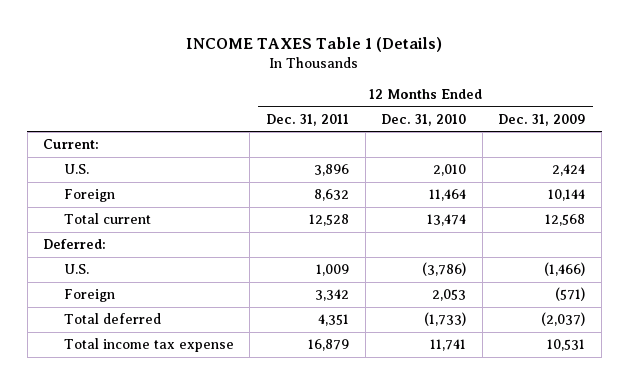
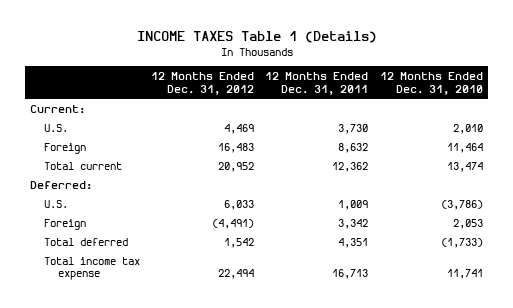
[498,113,586,126] Dec. 31, 2009 -> none
none -> [151,72,255,95] 12 Months Ended Dec. 31, 2012
[313,164,349,177] 3,896 -> [338,123,369,134] 3,730
[308,214,349,227] 12,528 -> [332,161,369,172] 12,362
[307,339,349,352] 16,879 -> [332,269,369,280] 16,713

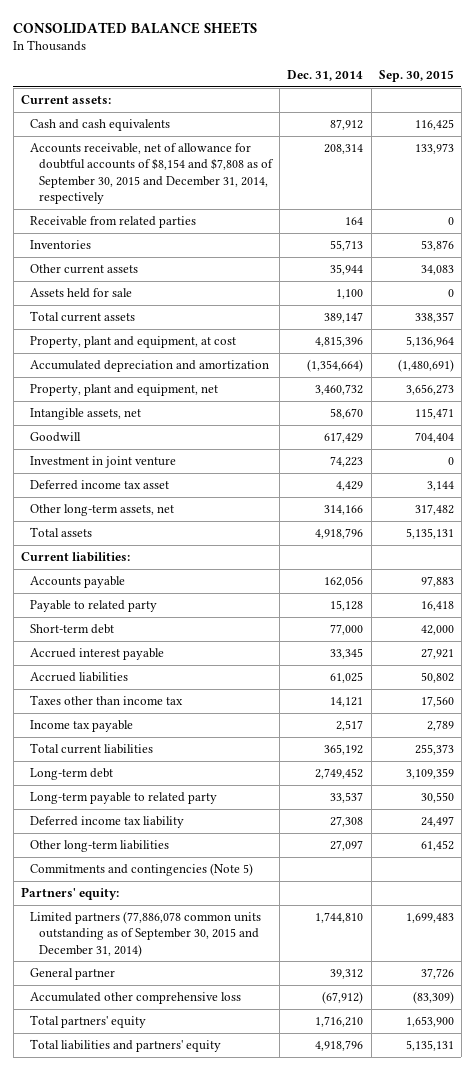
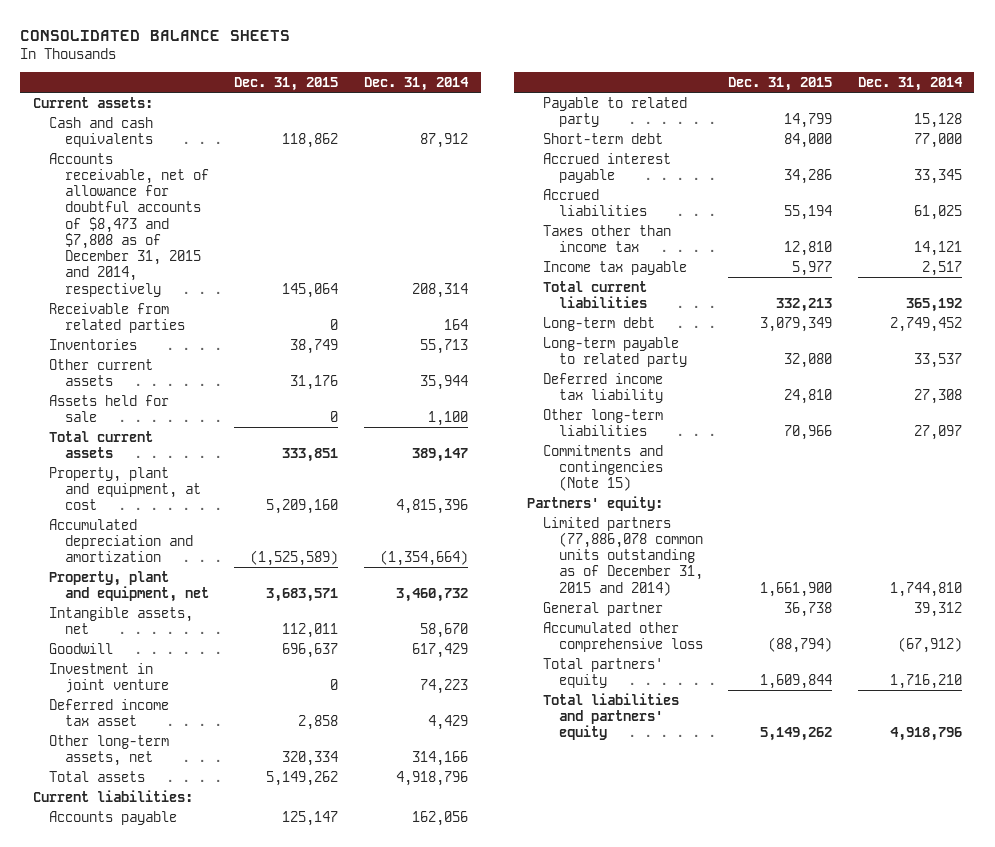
[378,70,454,83] Sep. 30, 2015 -> none
none -> [234,76,339,91] Dec. 31, 2015
[30,142,275,204] Accounts receivable, net of allowance for doubtful accounts of $8,154 and $7,808 as of September 30, 2015 and December 31, 2014, respectively -> [48,152,209,297] Accounts receivable, net of allowance for doubtful accounts of $8,473 and $7,808 as of December 31, 2015 and 2014, respectively
[30,862,254,876] Commitments and contingencies (Note 5) -> [542,444,663,492] Commitments and contingencies (Note 15)
[30,910,262,957] Limited partners (77,886,078 common units outstanding as of September 30, 2015 and December 31, 2014) -> [542,516,703,596] Limited partners (77,886,078 common units outstanding as of December 31, 2015 and 2014)

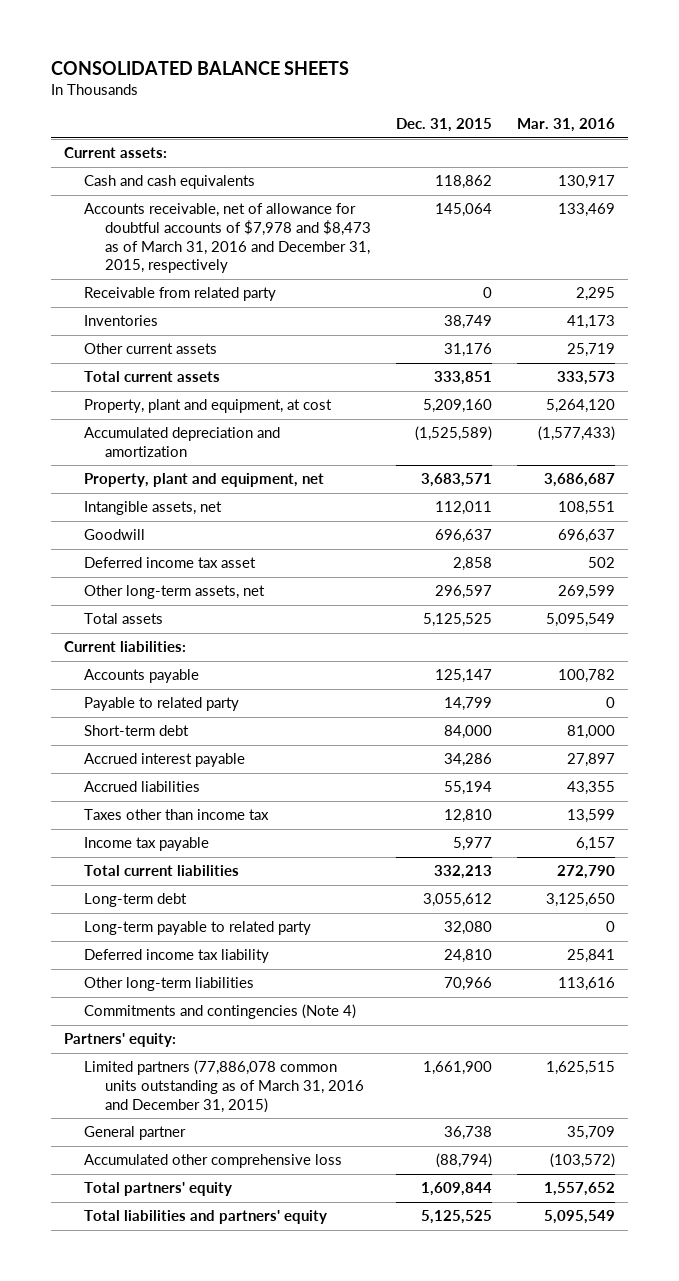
[363,76,469,91] Dec. 31, 2014 -> none
none -> [517,118,616,133] Mar. 31, 2016
[48,152,209,297] Accounts receivable, net of allowance for doubtful accounts of $8,473 and $7,808 as of December 31, 2015 and 2014, respectively -> [84,203,371,274] Accounts receivable, net of allowance for doubtful accounts of $7,978 and $8,473 as of March 31, 2016 and December 31, 2015, respectively
[48,302,185,333] Receivable from related parties -> [84,287,277,302] Receivable from related party
[48,394,169,422] Assets held for sale -> none
[48,662,169,693] Investment in joint venture -> none
[282,750,339,766] 320,334 -> [434,585,492,600] 296,597
[266,770,339,786] 5,149,262 -> [422,613,492,628] 5,125,525
[760,316,833,332] 3,079,349 -> [422,893,492,908] 3,055,612
[542,444,663,492] Commitments and contingencies (Note 15) -> [84,1004,357,1020] Commitments and contingencies (Note 4)
[542,516,703,596] Limited partners (77,886,078 common units outstanding as of December 31, 2015 and 2014) -> [84,1060,364,1113] Limited partners (77,886,078 common units outstanding as of March 31, 2016 and December 31, 2015)
[760,727,833,742] 5,149,262 -> [420,1210,492,1225] 5,125,525

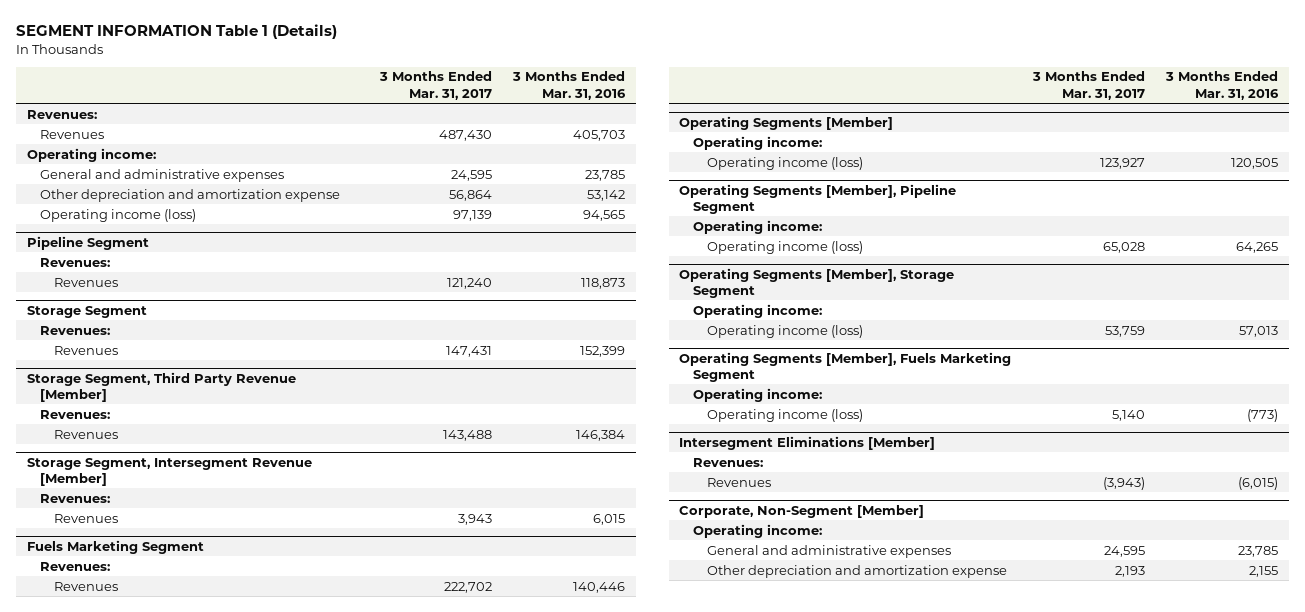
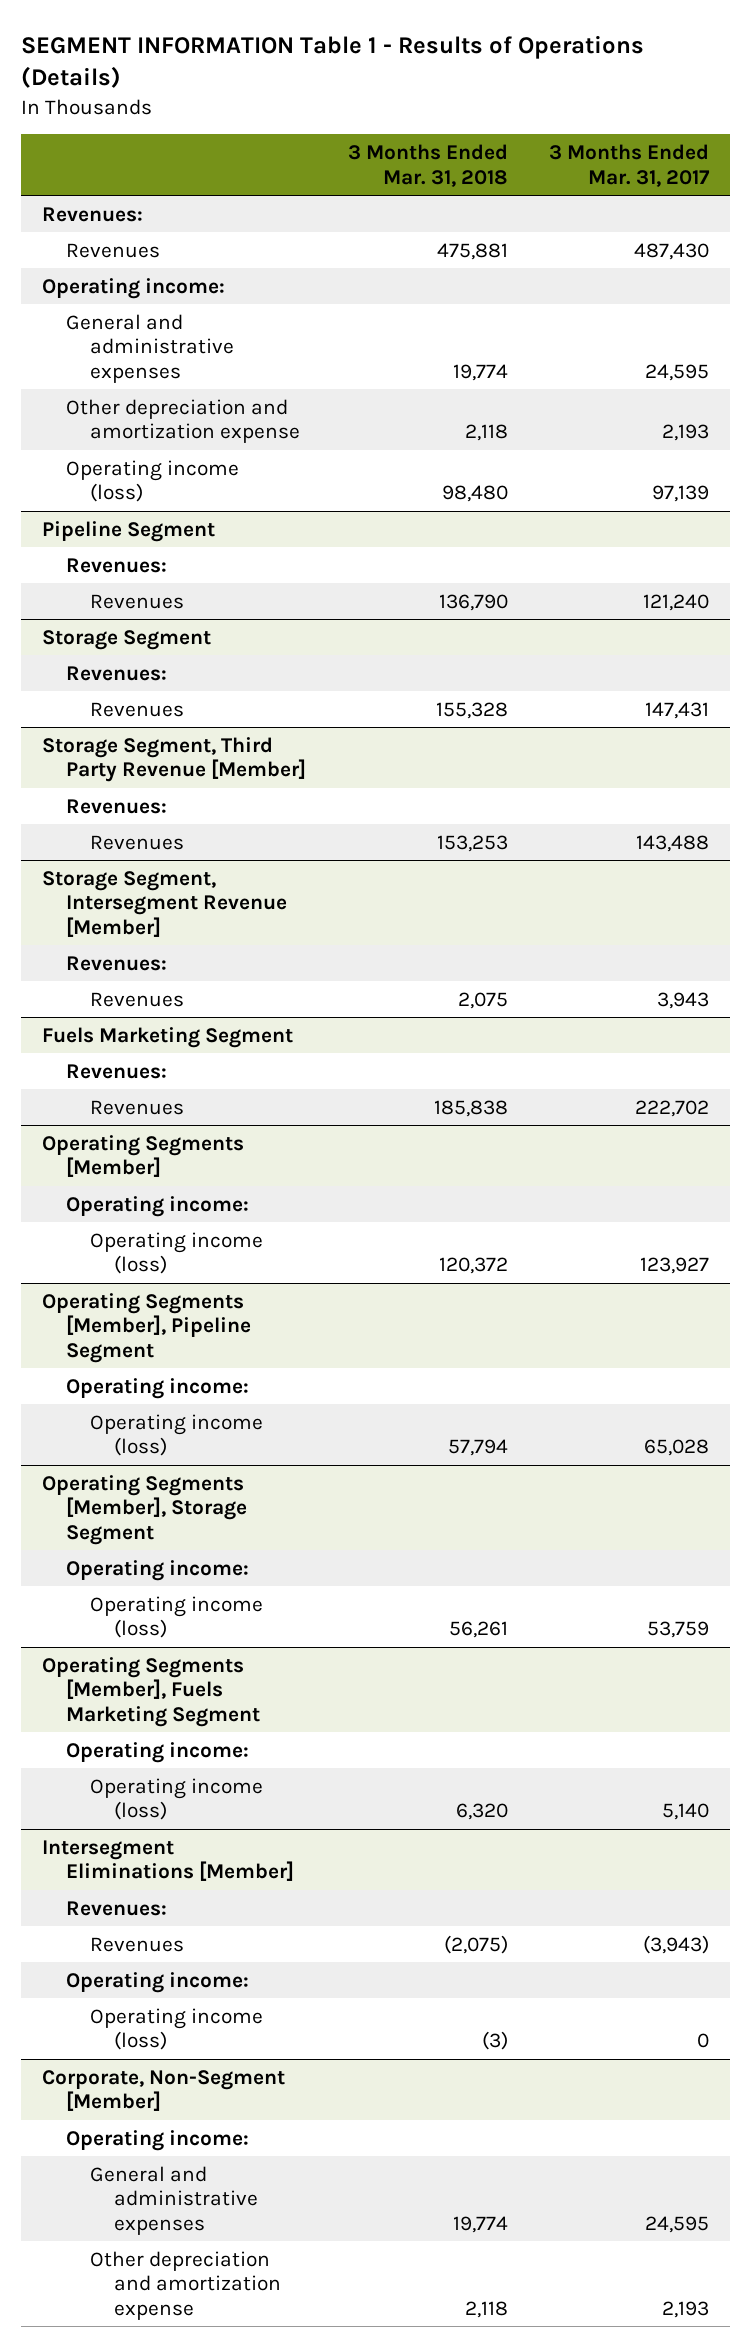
[15,24,337,40] SEGMENT INFORMATION Table 1 (Details) -> [20,35,644,89] SEGMENT INFORMATION Table 1 - Results of Operations (Details)
[512,71,627,100] 3 Months Ended Mar. 31, 2016 -> none
none -> [347,144,508,187] 3 Months Ended Mar. 31, 2018
[448,189,492,201] 56,864 -> [662,424,710,442] 2,193
none -> [65,1971,249,1993] Operating income:
none -> [89,2007,263,2051] Operating income (loss)

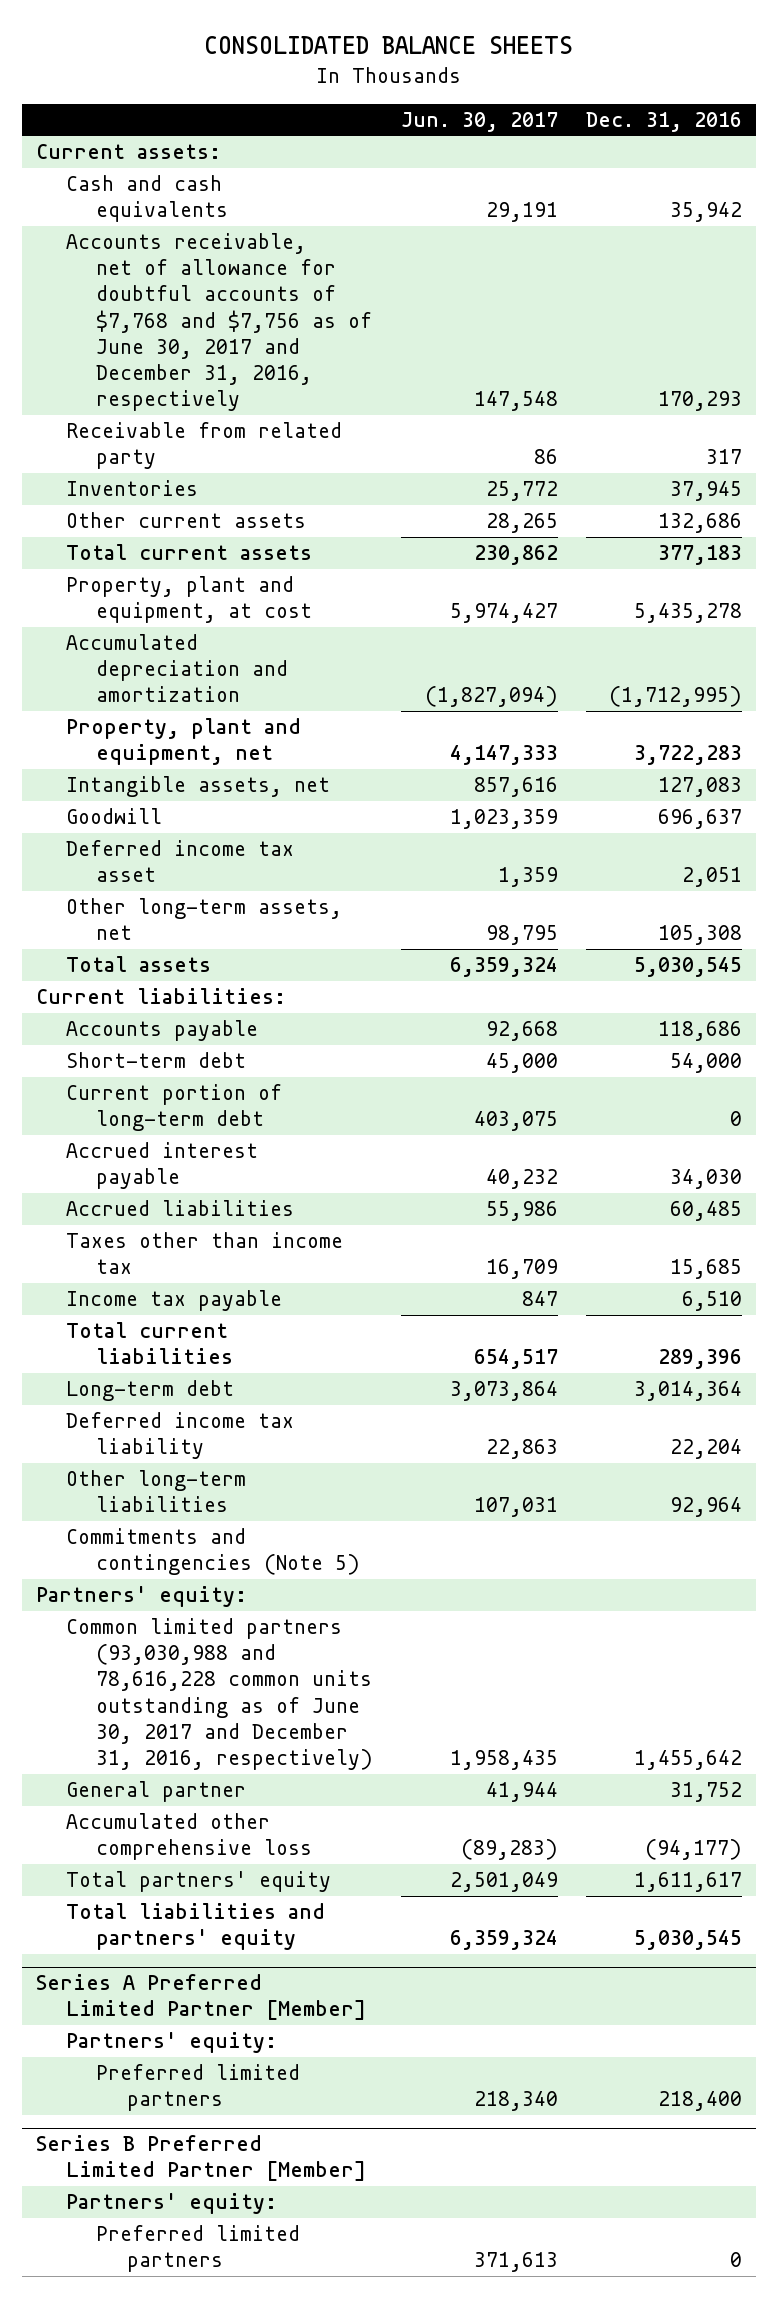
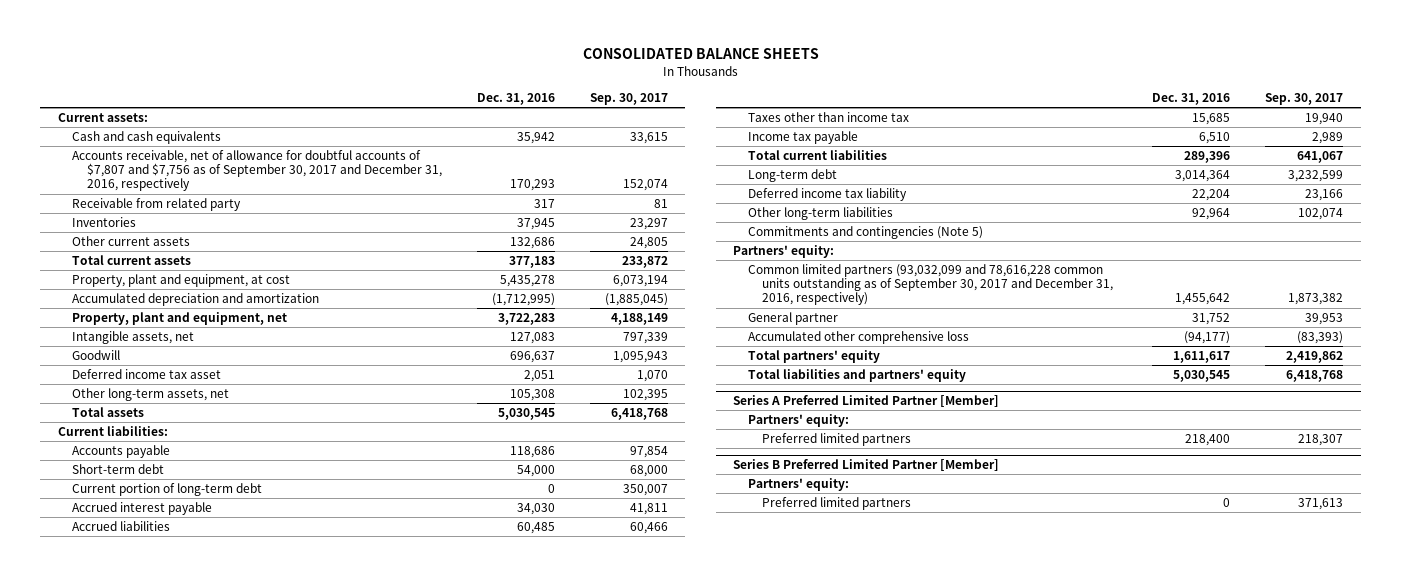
[401,111,559,132] Jun. 30, 2017 -> none
none -> [589,93,668,106] Sep. 30, 2017
[66,233,373,412] Accounts receivable, net of allowance for doubtful accounts of $7,768 and $7,756 as of June 30, 2017 and December 31, 2016, respectively -> [72,149,442,192] Accounts receivable, net of allowance for doubtful accounts of $7,807 and $7,756 as of September 30, 2017 and December 31, 2016, respectively
[66,1618,374,1771] Common limited partners (93,030,988 and 78,616,228 common units outstanding as of June 30, 2017 and December 31, 2016, respectively) -> [747,263,1114,306] Common limited partners (93,032,099 and 78,616,228 common units outstanding as of September 30, 2017 and December 31, 2016, respectively)

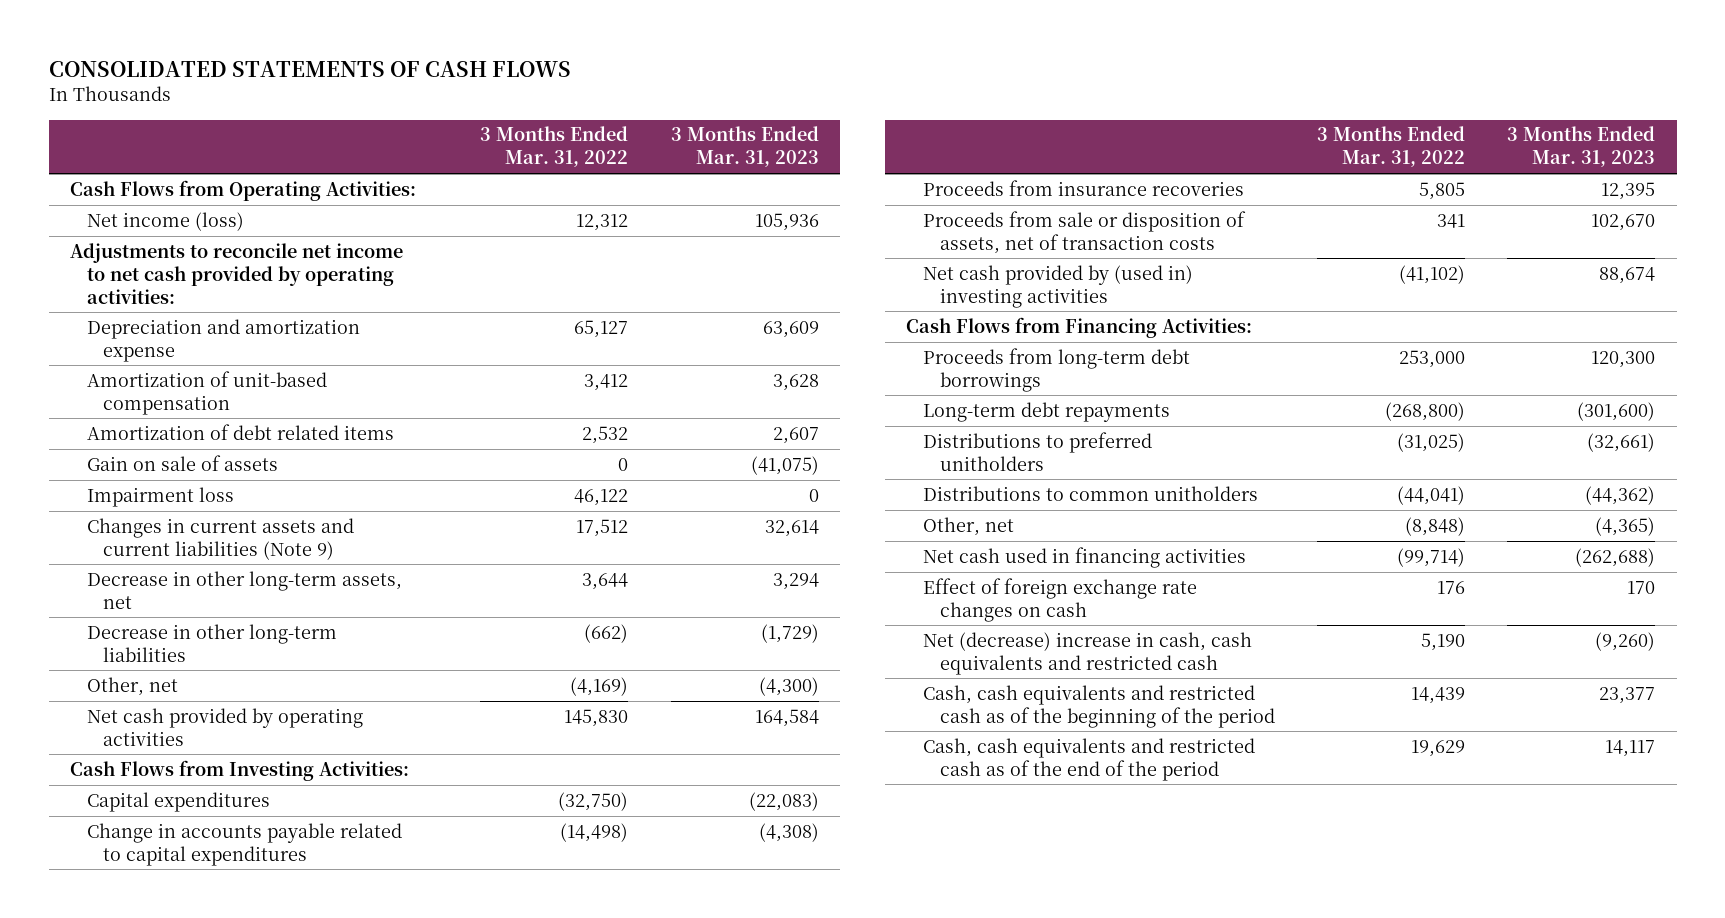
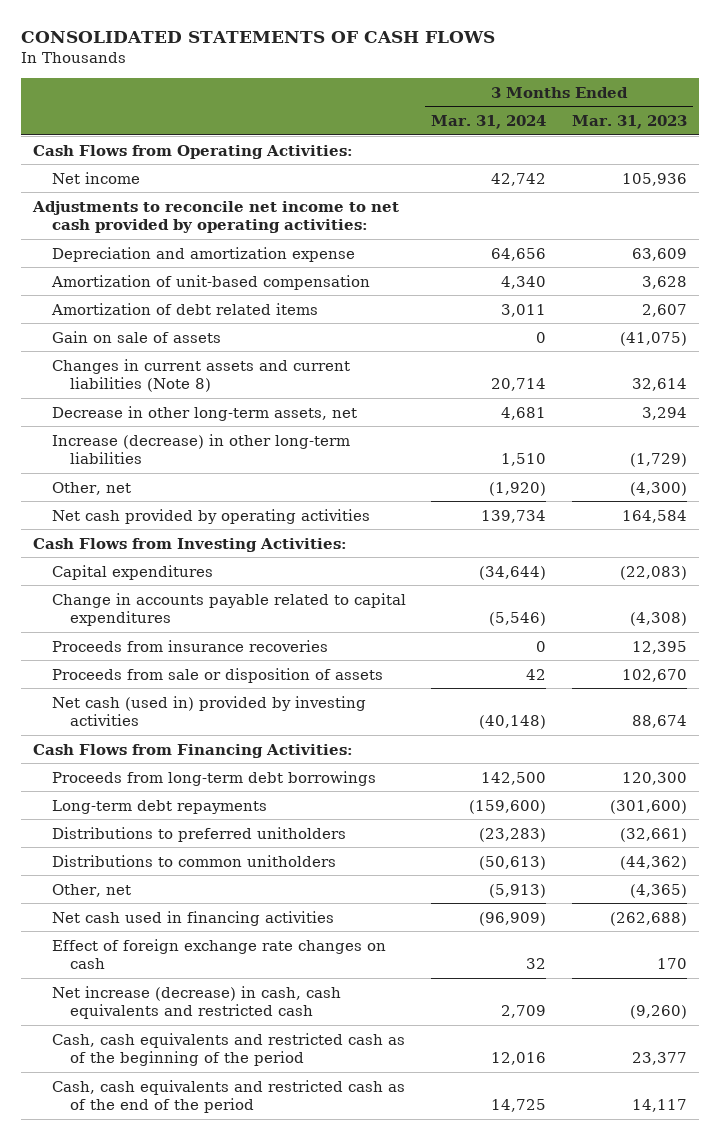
[480,126,629,168] 3 Months Ended Mar. 31, 2022 -> none
none -> [431,115,547,130] Mar. 31, 2024
[86,211,244,231] Net income (loss) -> [51,171,140,184] Net income
[86,486,234,507] Impairment loss -> none
[86,517,354,560] Changes in current assets and current liabilities (Note 9) -> [51,358,350,393] Changes in current assets and current liabilities (Note 8)
[86,623,337,662] Decrease in other long-term liabilities -> [51,433,350,465] Increase (decrease) in other long-term liabilities
[923,210,1247,254] Proceeds from sale or disposition of assets, net of transaction costs -> [51,667,383,683] Proceeds from sale or disposition of assets
[923,264,1194,308] Net cash provided by (used in) investing activities -> [51,695,366,727] Net cash (used in) provided by investing activities
[923,631,1253,675] Net (decrease) increase in cash, cash equivalents and restricted cash -> [51,985,341,1020] Net increase (decrease) in cash, cash equivalents and restricted cash

